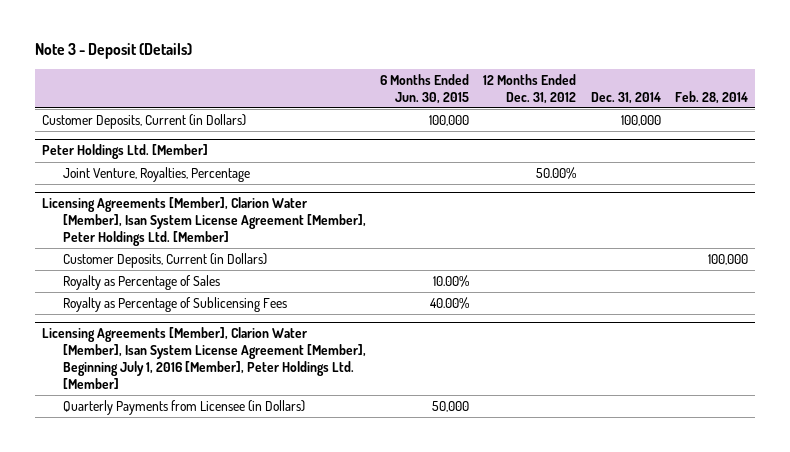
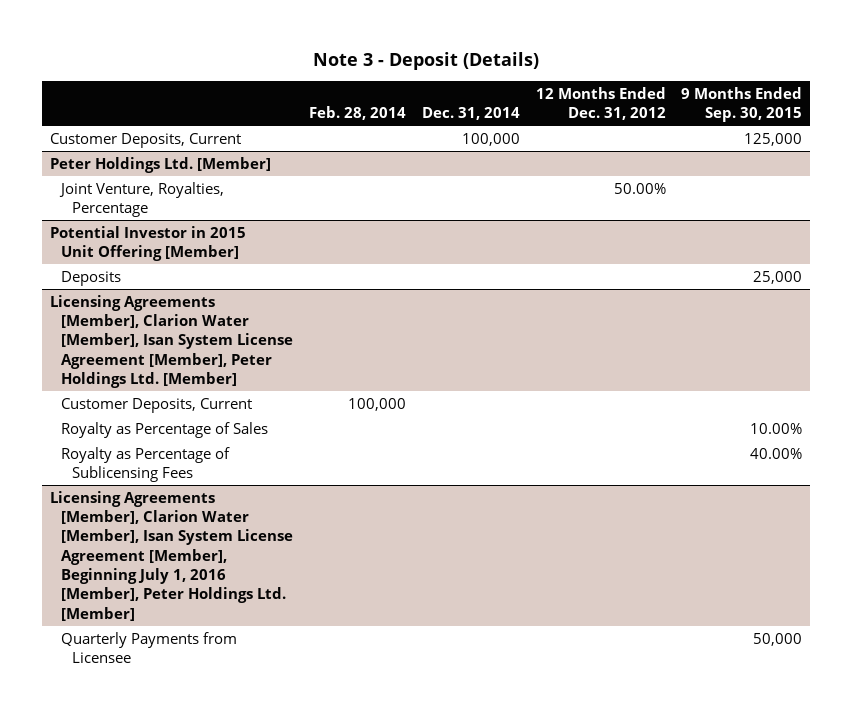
[380,73,470,104] 6 Months Ended Jun. 30, 2015 -> none
none -> [681,86,803,122] 9 Months Ended Sep. 30, 2015
[41,114,246,130] Customer Deposits, Current (in Dollars) -> [50,132,242,148] Customer Deposits, Current
none -> [50,225,247,262] Potential Investor in 2015 Unit Offering [Member]
none -> [61,270,122,286] Deposits
[62,253,267,269] Customer Deposits, Current (in Dollars) -> [61,397,253,413] Customer Deposits, Current
[62,400,305,416] Quarterly Payments from Licensee (in Dollars) -> [61,631,238,664] Quarterly Payments from Licensee

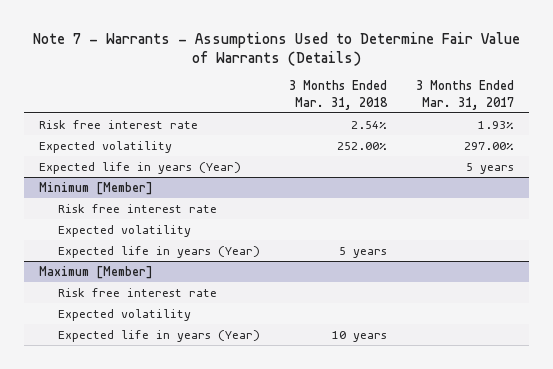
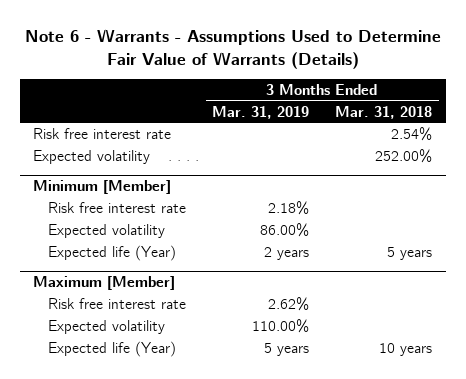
[32,31,520,67] Note 7 - Warrants - Assumptions Used to Determine Fair Value of Warrants (Details) -> [24,29,441,69] Note 6 - Warrants - Assumptions Used to Determine Fair Value of Warrants (Details)
[416,80,515,110] 3 Months Ended Mar. 31, 2017 -> none
none -> [212,105,310,119] Mar. 31, 2019
[38,161,241,174] Expected life in years (Year) -> none
[58,245,261,258] Expected life in years (Year) -> [48,244,177,261] Expected life (Year)
[58,329,261,342] Expected life in years (Year) -> [48,340,177,357] Expected life (Year)

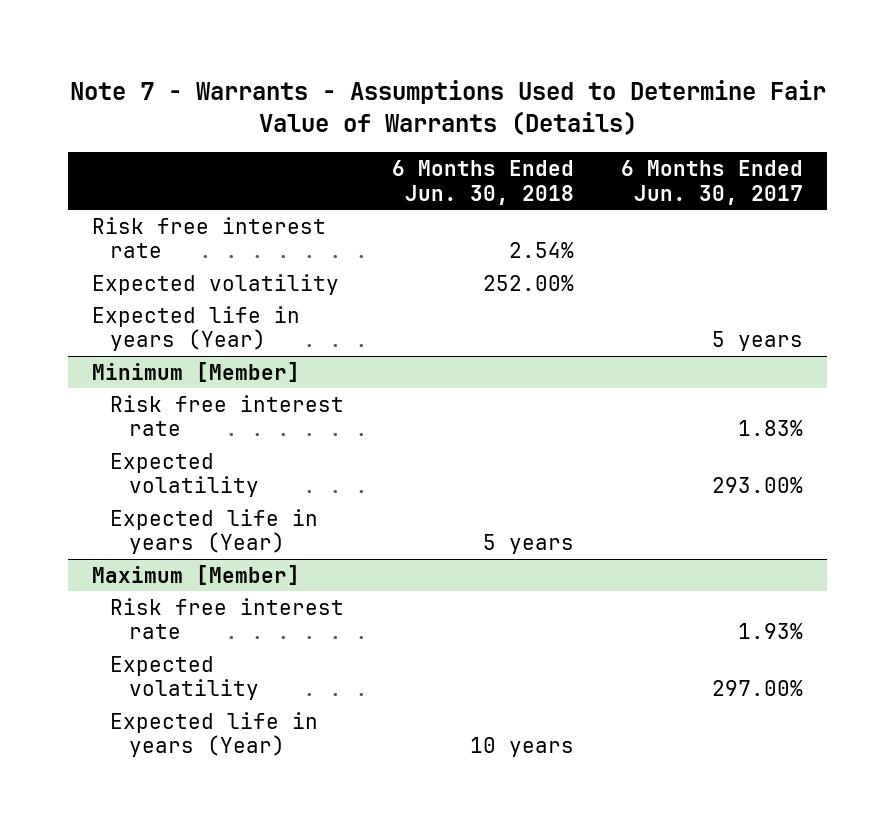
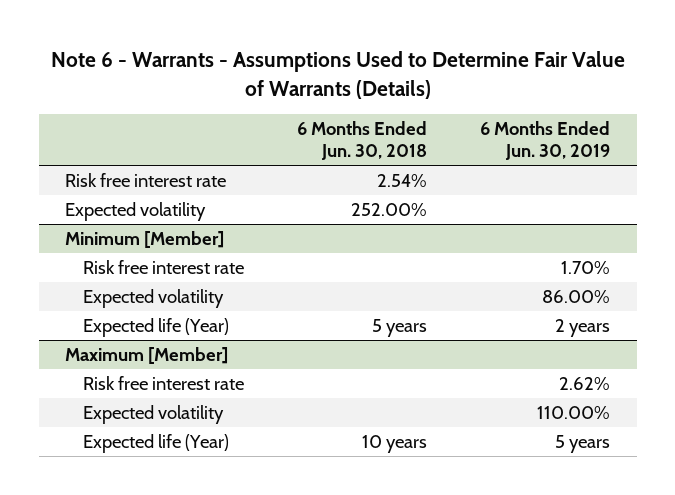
[69,80,826,135] Note 7 - Warrants - Assumptions Used to Determine Fair Value of Warrants (Details) -> [50,51,625,99] Note 6 - Warrants - Assumptions Used to Determine Fair Value of Warrants (Details)
[620,160,803,205] 6 Months Ended Jun. 30, 2017 -> none
none -> [480,121,611,161] 6 Months Ended Jun. 30, 2019
[92,305,301,352] Expected life in years (Year) -> none
[110,508,319,555] Expected life in years (Year) -> [83,317,230,337] Expected life (Year)
[110,711,319,758] Expected life in years (Year) -> [83,433,230,453] Expected life (Year)

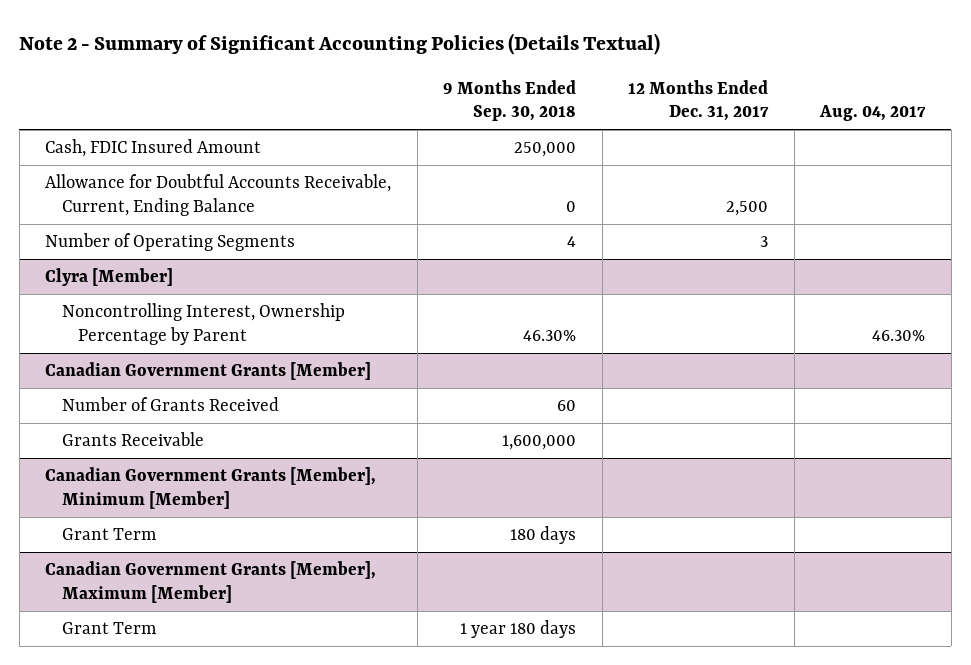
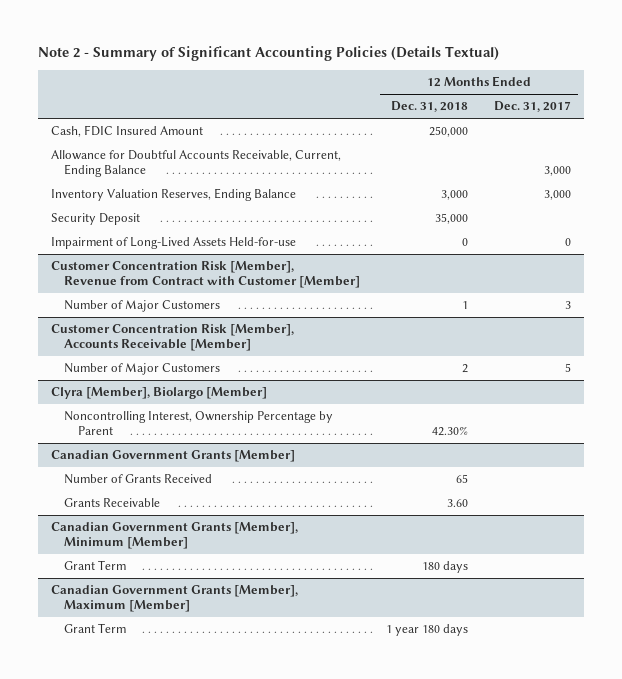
[443,79,577,122] 9 Months Ended Sep. 30, 2018 -> none
[819,105,927,122] Aug. 04, 2017 -> none
none -> [391,101,469,113] Dec. 31, 2018
[45,233,296,252] Number of Operating Segments -> none
[726,201,769,217] 2,500 -> [544,166,572,177] 3,000
none -> [50,188,296,202] Inventory Valuation Reserves, Ending Balance
none -> [50,213,140,226] Security Deposit
none -> [50,237,296,250] Impairment of Long-Lived Assets Held-for-use
none -> [50,261,361,289] Customer Concentration Risk [Member], Revenue from Contract with Customer [Member]
none -> [64,300,221,313] Number of Major Customers
none -> [50,324,294,352] Customer Concentration Risk [Member], Accounts Receivable [Member]
none -> [64,363,221,376] Number of Major Customers
[45,268,174,287] Clyra [Member] -> [50,387,267,400] Clyra [Member], Biolargo [Member]

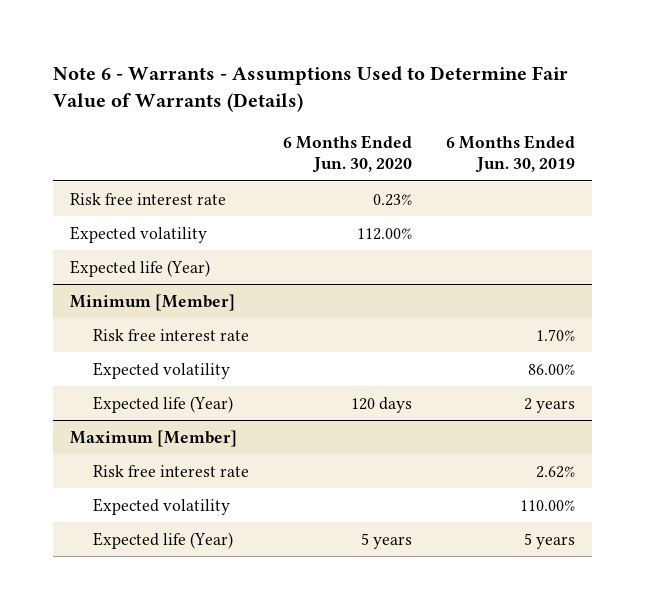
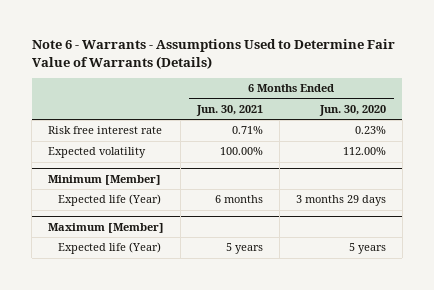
[445,134,575,174] 6 Months Ended Jun. 30, 2019 -> none
none -> [195,104,263,116] Jun. 30, 2021
[70,259,211,277] Expected life (Year) -> none
[92,328,249,341] Risk free interest rate -> none
[92,361,230,379] Expected volatility -> none
[350,396,412,413] 120 days -> [295,195,386,207] 3 months 29 days
[92,464,249,477] Risk free interest rate -> none
[92,497,230,515] Expected volatility -> none

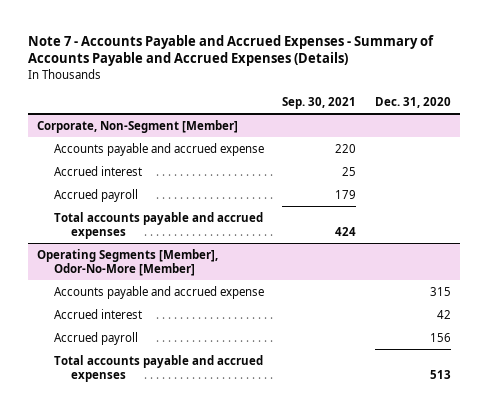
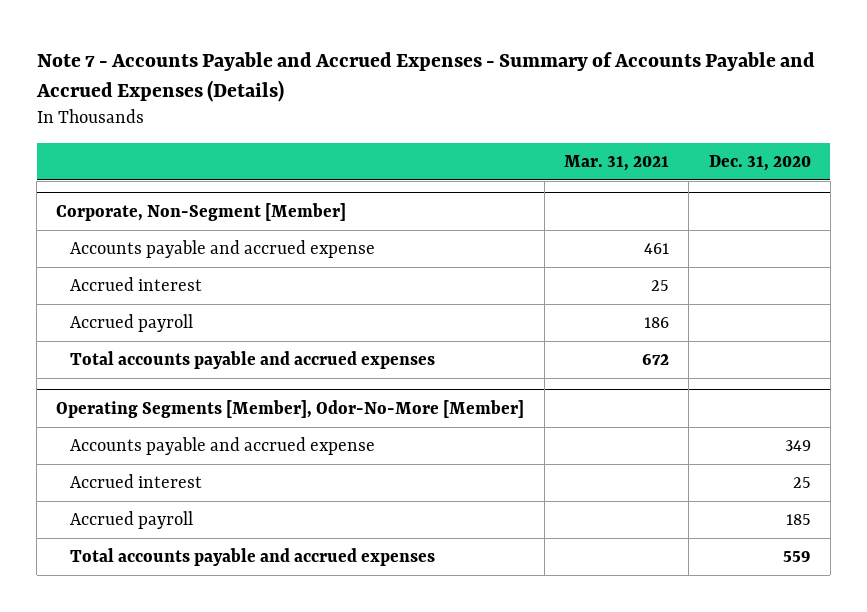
[282,96,357,109] Sep. 30, 2021 -> none
none -> [564,154,670,171] Mar. 31, 2021
[429,286,451,296] 315 -> [784,440,811,452] 349
[436,309,451,319] 42 -> [792,477,811,489] 25
[429,332,451,342] 156 -> [785,514,811,526] 185
[429,370,451,380] 513 -> [782,551,811,563] 559

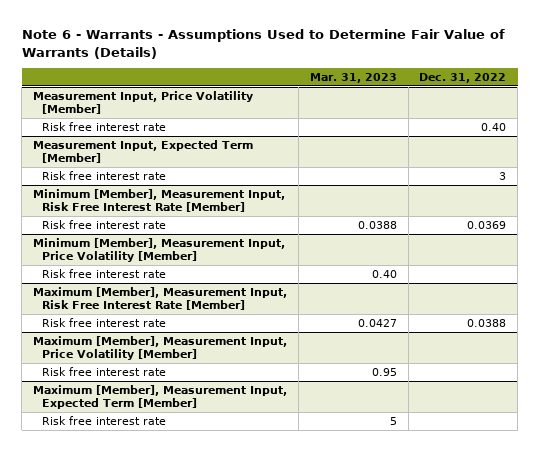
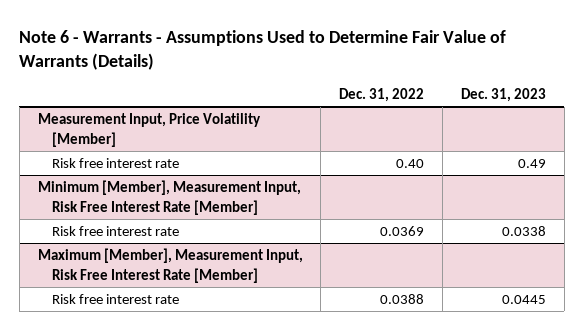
[309,72,397,83] Mar. 31, 2023 -> none
none -> [460,87,546,102] Dec. 31, 2023
[33,140,254,164] Measurement Input, Expected Term [Member] -> none
[41,171,166,181] Risk free interest rate -> none
[33,238,286,263] Minimum [Member], Measurement Input, Price Volatility [Member] -> none
[41,269,166,279] Risk free interest rate -> none
[33,336,288,361] Maximum [Member], Measurement Input, Price Volatility [Member] -> none
[41,367,166,377] Risk free interest rate -> none
[33,385,288,410] Maximum [Member], Measurement Input, Expected Term [Member] -> none
[41,416,166,426] Risk free interest rate -> none

